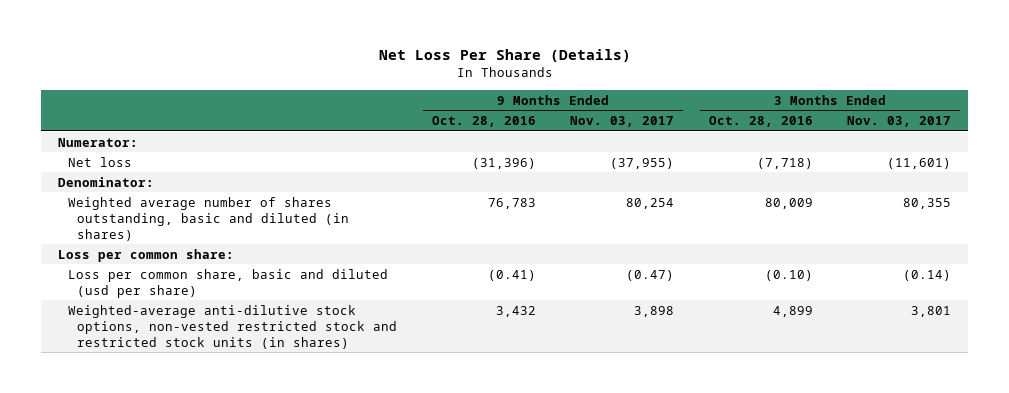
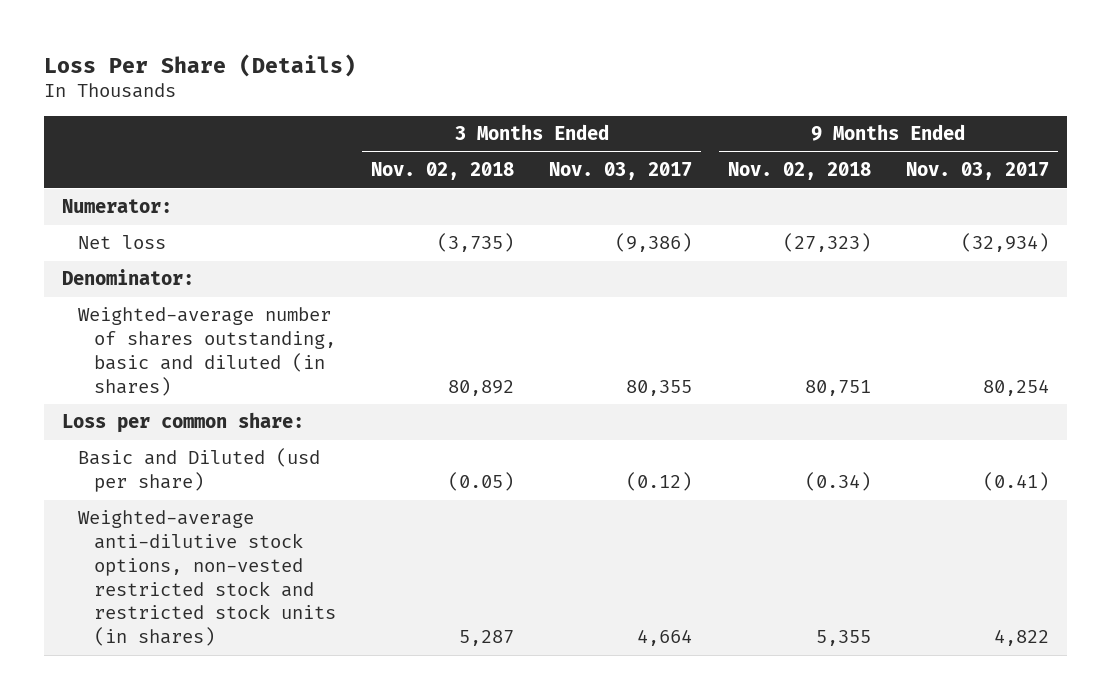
[378,49,631,63] Net Loss Per Share (Details) -> [44,53,357,77] Loss Per Share (Details)
[431,116,536,128] Oct. 28, 2016 -> none
[708,116,813,128] Oct. 28, 2016 -> none
none -> [371,162,515,181] Nov. 02, 2018
none -> [727,162,871,181] Nov. 02, 2018
[610,157,675,169] (37,955) -> [960,233,1049,253] (32,934)
[887,157,952,169] (11,601) -> [615,233,693,253] (9,386)
[67,196,350,241] Weighted average number of shares outstanding, basic and diluted (in shares) -> [77,307,336,396] Weighted-average number of shares outstanding, basic and diluted (in shares)
[67,268,388,298] Loss per common share, basic and diluted (usd per share) -> [77,448,320,493] Basic and Diluted (usd per share)
[626,269,675,281] (0.47) -> [982,472,1049,492] (0.41)
[903,269,952,281] (0.14) -> [626,472,693,492] (0.12)
[634,305,675,317] 3,898 -> [993,629,1049,647] 4,822
[911,305,952,317] 3,801 -> [637,629,693,647] 4,664

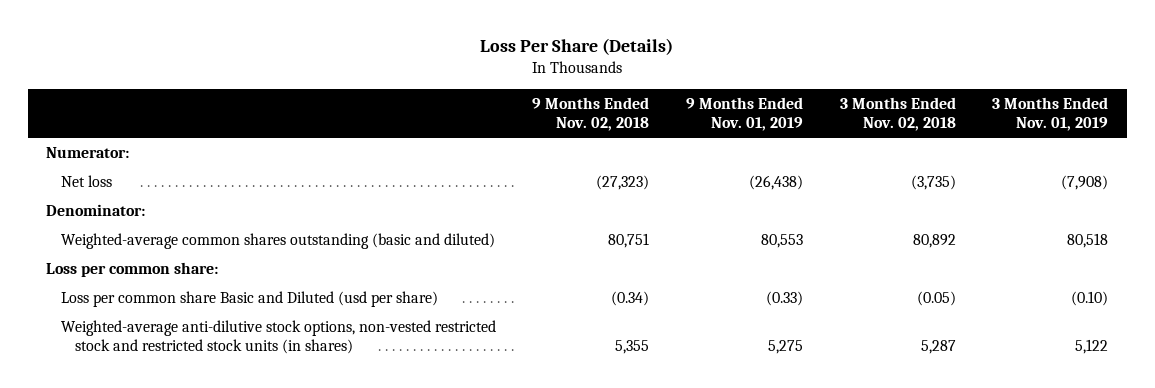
[549,162,693,181] Nov. 03, 2017 -> none
[905,162,1049,181] Nov. 03, 2017 -> none
none -> [686,96,804,132] 9 Months Ended Nov. 01, 2019
none -> [992,96,1109,132] 3 Months Ended Nov. 01, 2019
[77,307,336,396] Weighted-average number of shares outstanding, basic and diluted (in shares) -> [60,232,495,249] Weighted-average common shares outstanding (basic and diluted)
[77,448,320,493] Basic and Diluted (usd per share) -> [60,290,438,307] Loss per common share Basic and Diluted (usd per share)

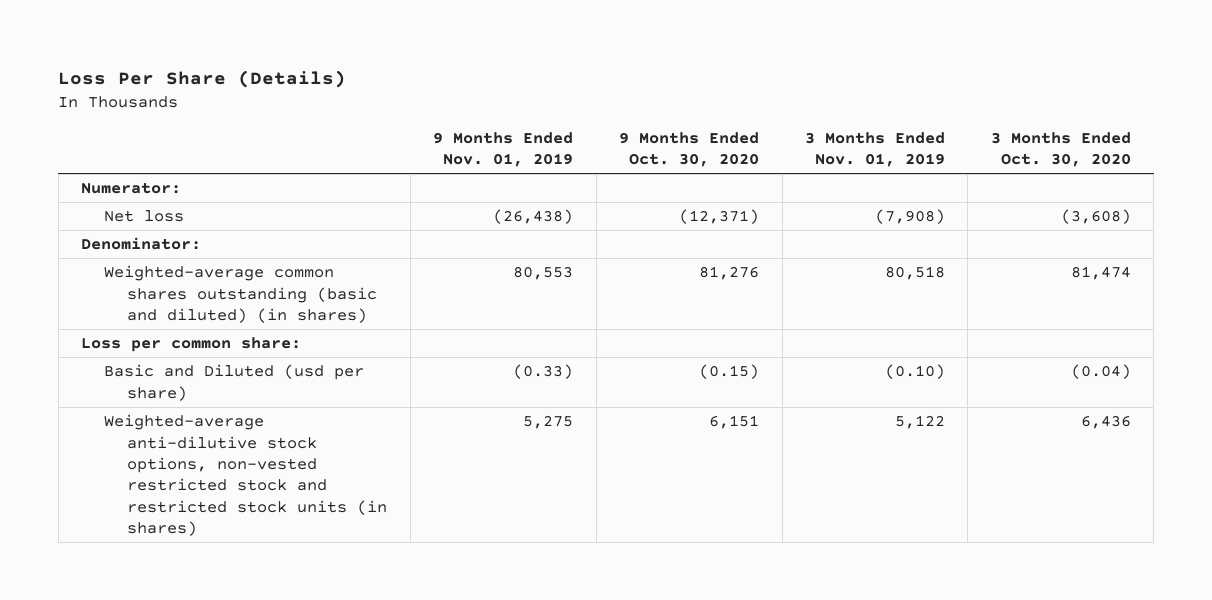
[532,96,650,132] 9 Months Ended Nov. 02, 2018 -> none
[839,96,956,132] 3 Months Ended Nov. 02, 2018 -> none
none -> [619,131,760,168] 9 Months Ended Oct. 30, 2020
none -> [990,131,1131,168] 3 Months Ended Oct. 30, 2020
[60,232,495,249] Weighted-average common shares outstanding (basic and diluted) -> [104,265,378,323] Weighted-average common shares outstanding (basic and diluted) (in shares)
[60,290,438,307] Loss per common share Basic and Diluted (usd per share) -> [104,364,365,401] Basic and Diluted (usd per share)

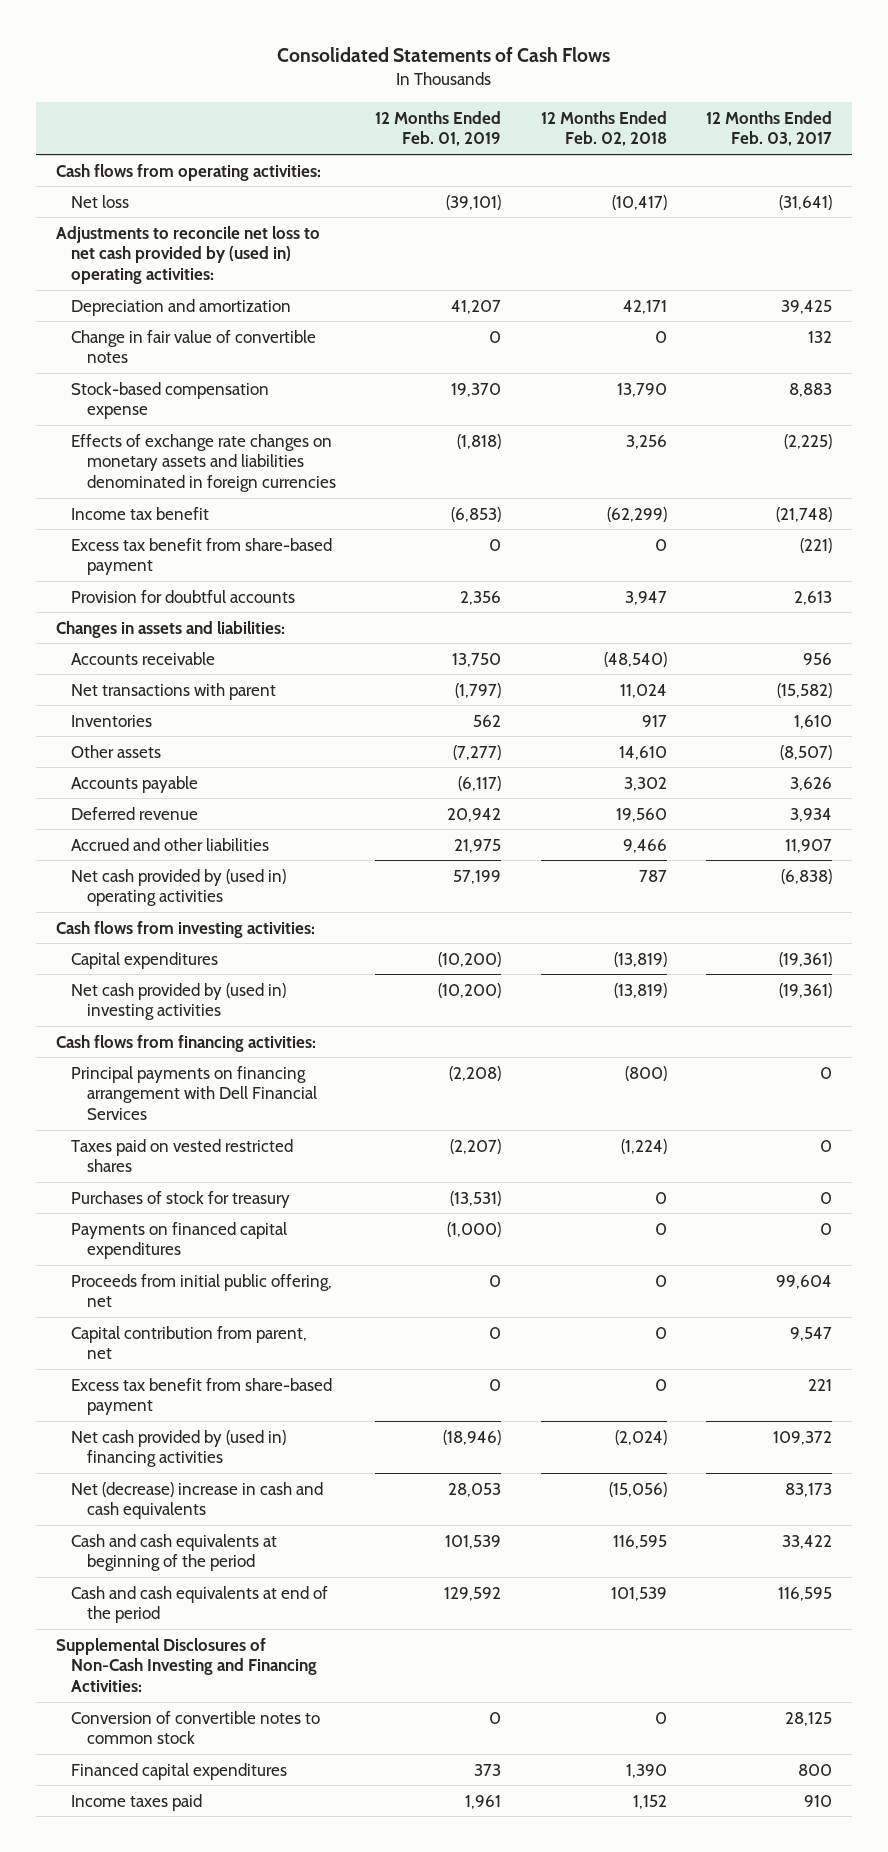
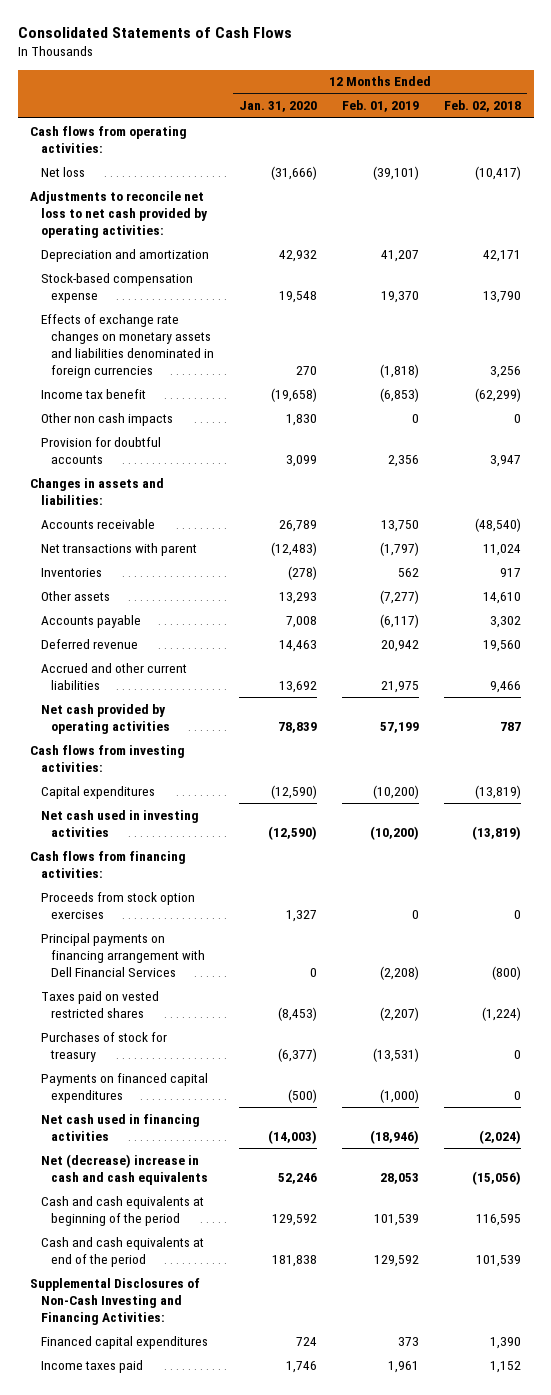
[705,110,832,147] 12 Months Ended Feb. 03, 2017 -> none
none -> [239,101,318,113] Jan. 31, 2020
[55,225,320,284] Adjustments to reconcile net loss to net cash provided by (used in) operating activities: -> [30,190,208,238] Adjustments to reconcile net loss to net cash provided by operating activities:
[71,329,317,364] Change in fair value of convertible notes -> none
[71,537,333,576] Excess tax benefit from share-based payment -> none
none -> [40,412,173,426] Other non cash impacts
[71,837,270,851] Accrued and other liabilities -> [40,662,187,690] Accrued and other current liabilities
[71,868,287,907] Net cash provided by (used in) operating activities -> [40,703,171,734] Net cash provided by operating activities
[71,982,287,1021] Net cash provided by (used in) investing activities -> [40,809,199,837] Net cash used in investing activities
none -> [40,891,195,919] Proceeds from stock option exercises
[71,1273,333,1308] Proceeds from initial public offering, net -> none
[71,1325,308,1360] Capital contribution from parent, net -> none
[71,1377,333,1416] Excess tax benefit from share-based payment -> none
[71,1429,287,1468] Net cash provided by (used in) financing activities -> [40,1113,200,1141] Net cash used in financing activities
[71,1710,321,1745] Conversion of convertible notes to common stock -> none

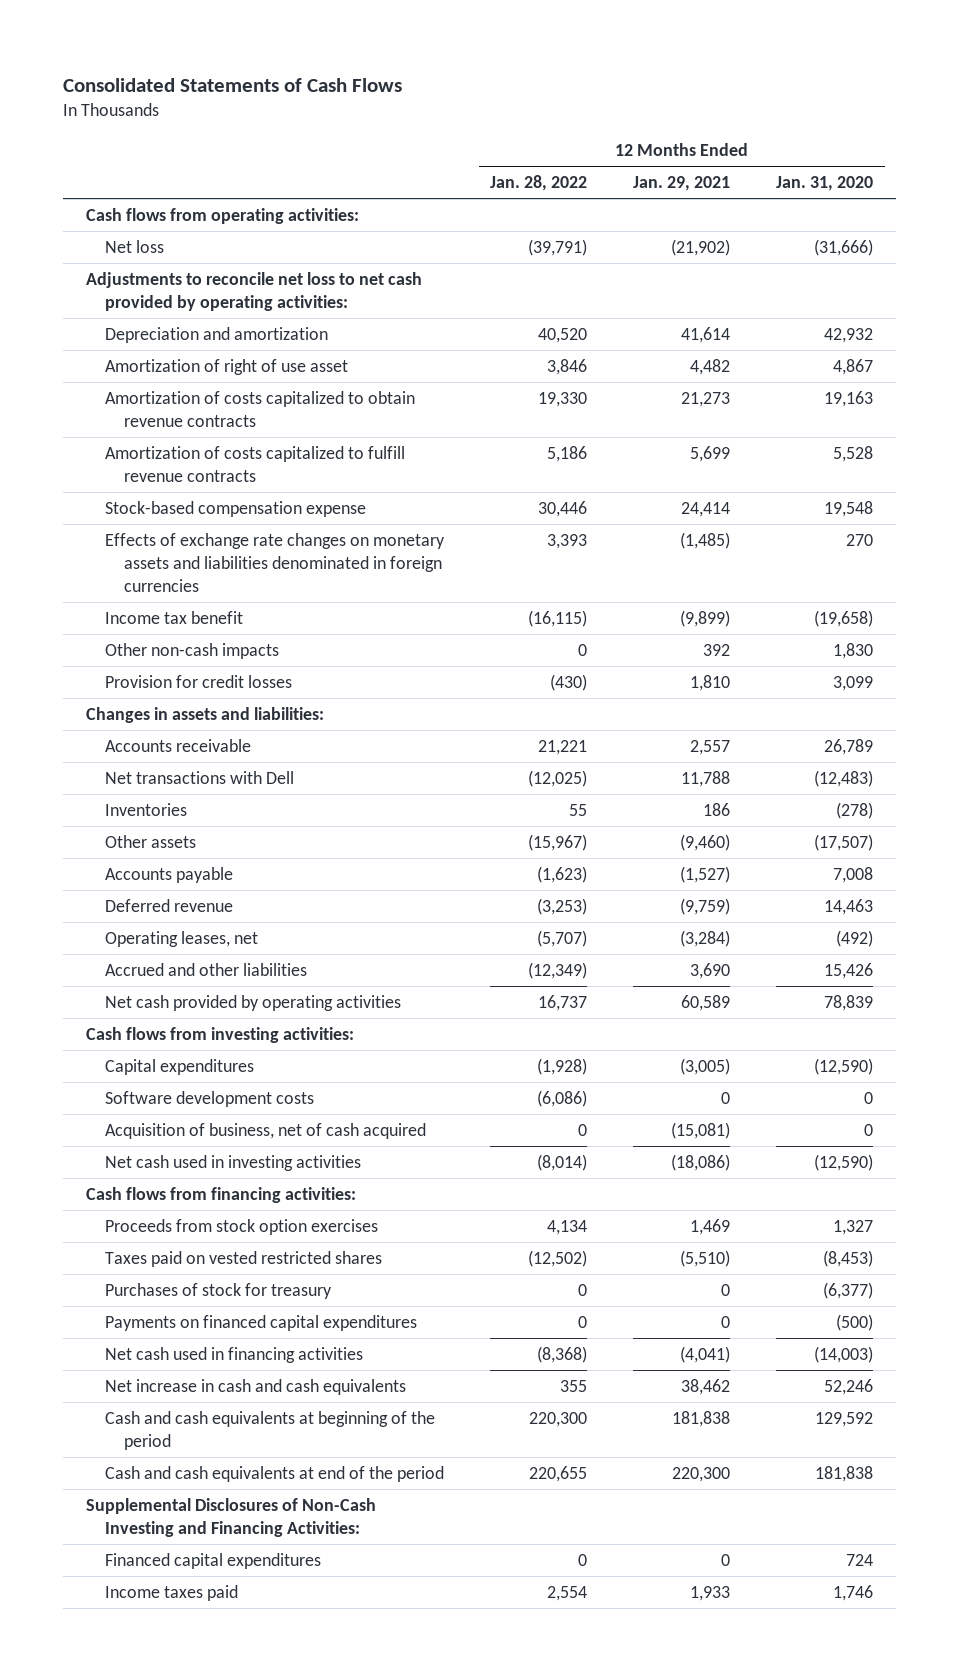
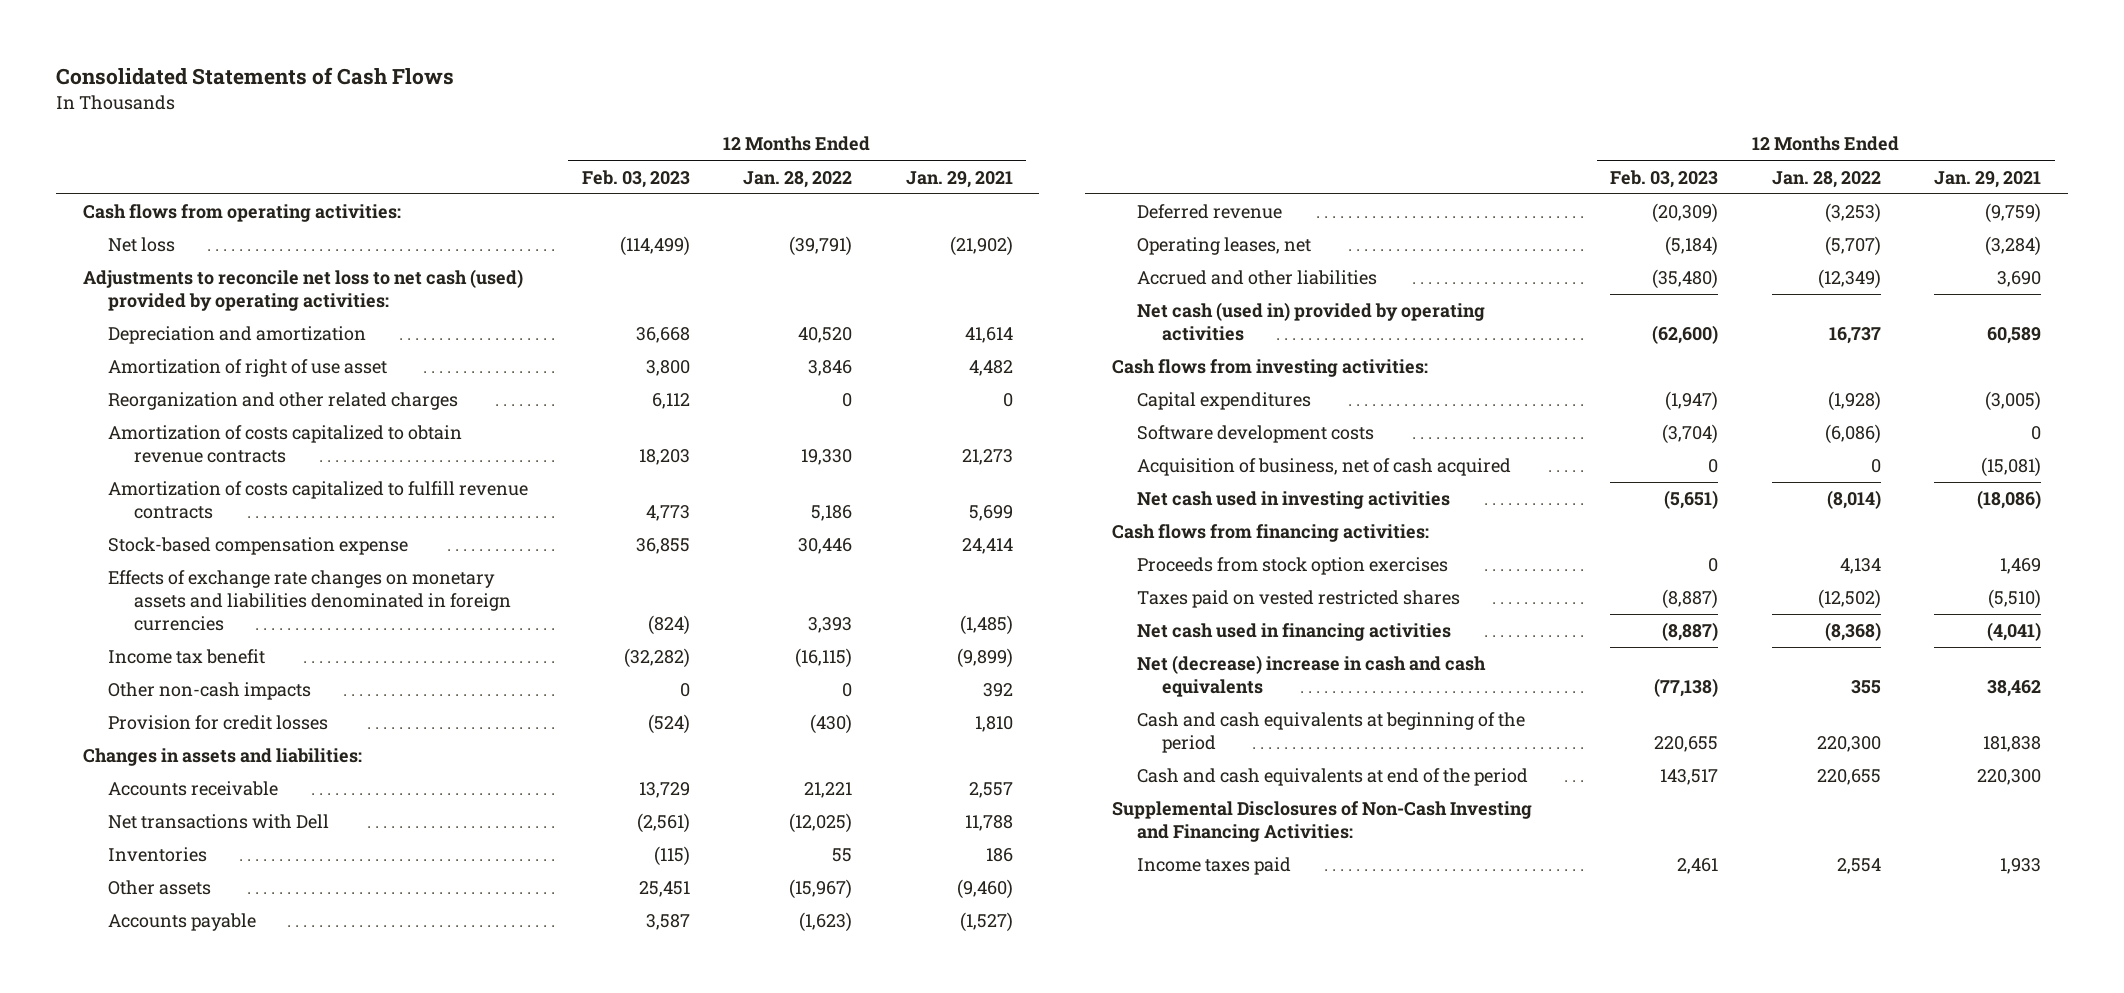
[776,176,874,192] Jan. 31, 2020 -> none
none -> [581,169,690,188] Feb. 03, 2023
[86,271,423,311] Adjustments to reconcile net loss to net cash provided by operating activities: -> [82,269,523,312] Adjustments to reconcile net loss to net cash (used) provided by operating activities:
none -> [108,392,459,411] Reorganization and other related charges
[105,994,402,1011] Net cash provided by operating activities -> [1137,302,1486,342] Net cash (used in) provided by operating activities
[105,1282,333,1299] Purchases of stock for treasury -> none
[105,1314,418,1331] Payments on financed capital expenditures -> none
[105,1378,407,1395] Net increase in cash and cash equivalents -> [1137,655,1487,698] Net (decrease) increase in cash and cash equivalents
[105,1552,322,1569] Financed capital expenditures -> none

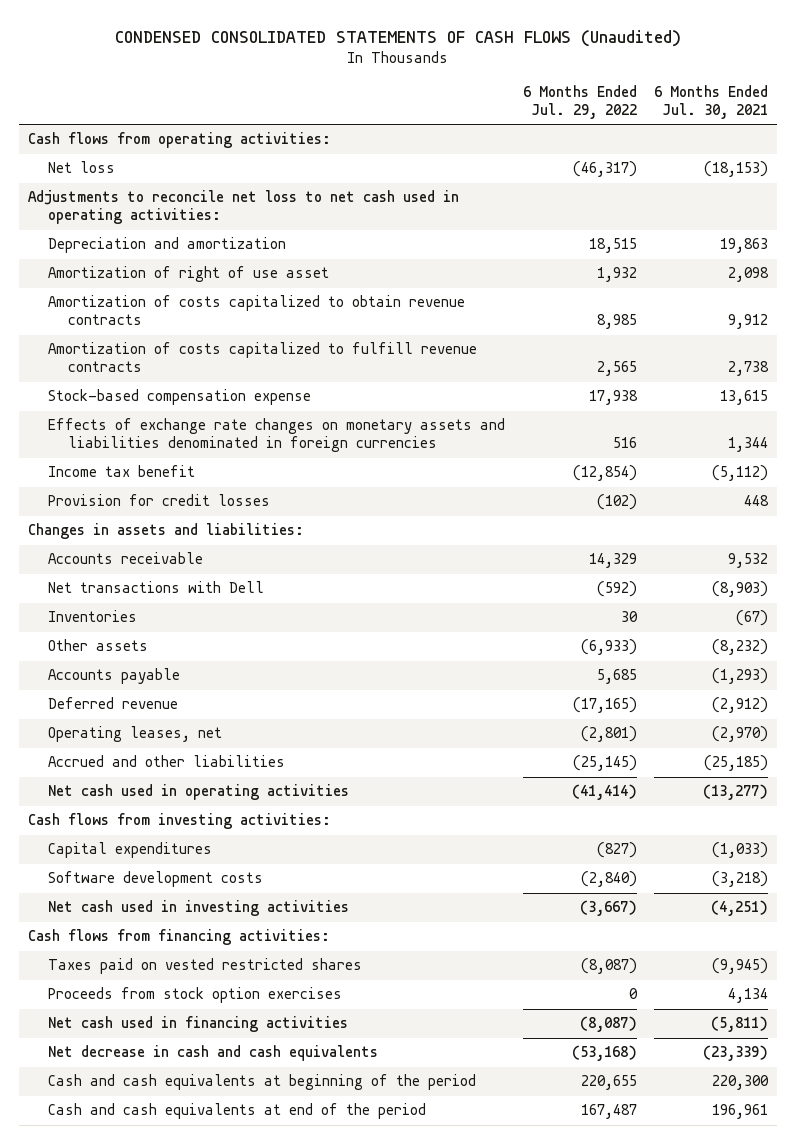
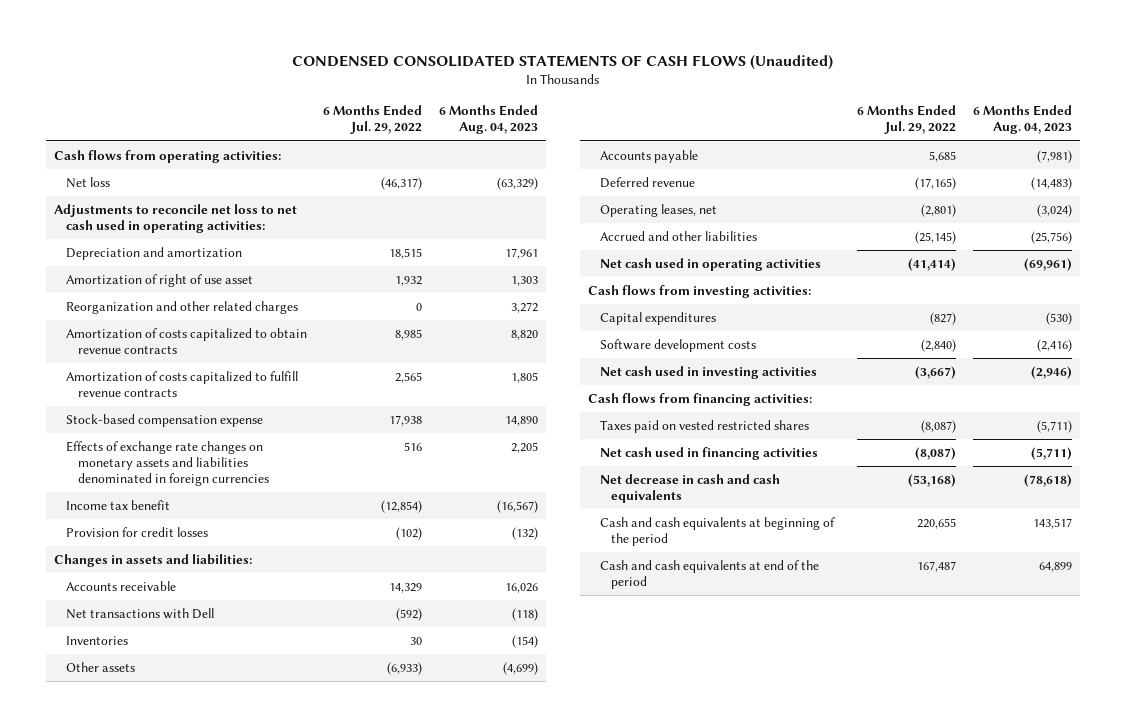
[654,85,769,120] 6 Months Ended Jul. 30, 2021 -> none
none -> [439,105,539,135] 6 Months Ended Aug. 04, 2023
none -> [65,300,298,314] Reorganization and other related charges
[48,987,343,1004] Proceeds from stock option exercises -> none

